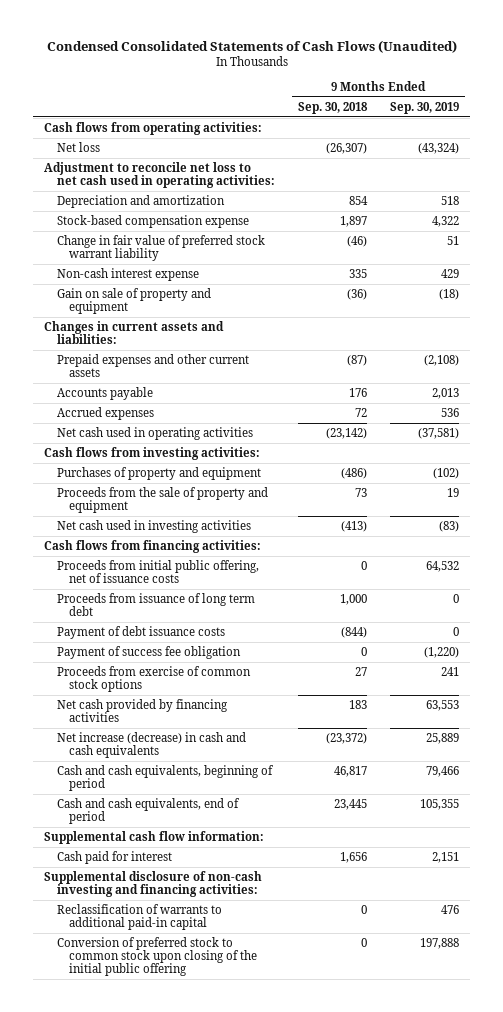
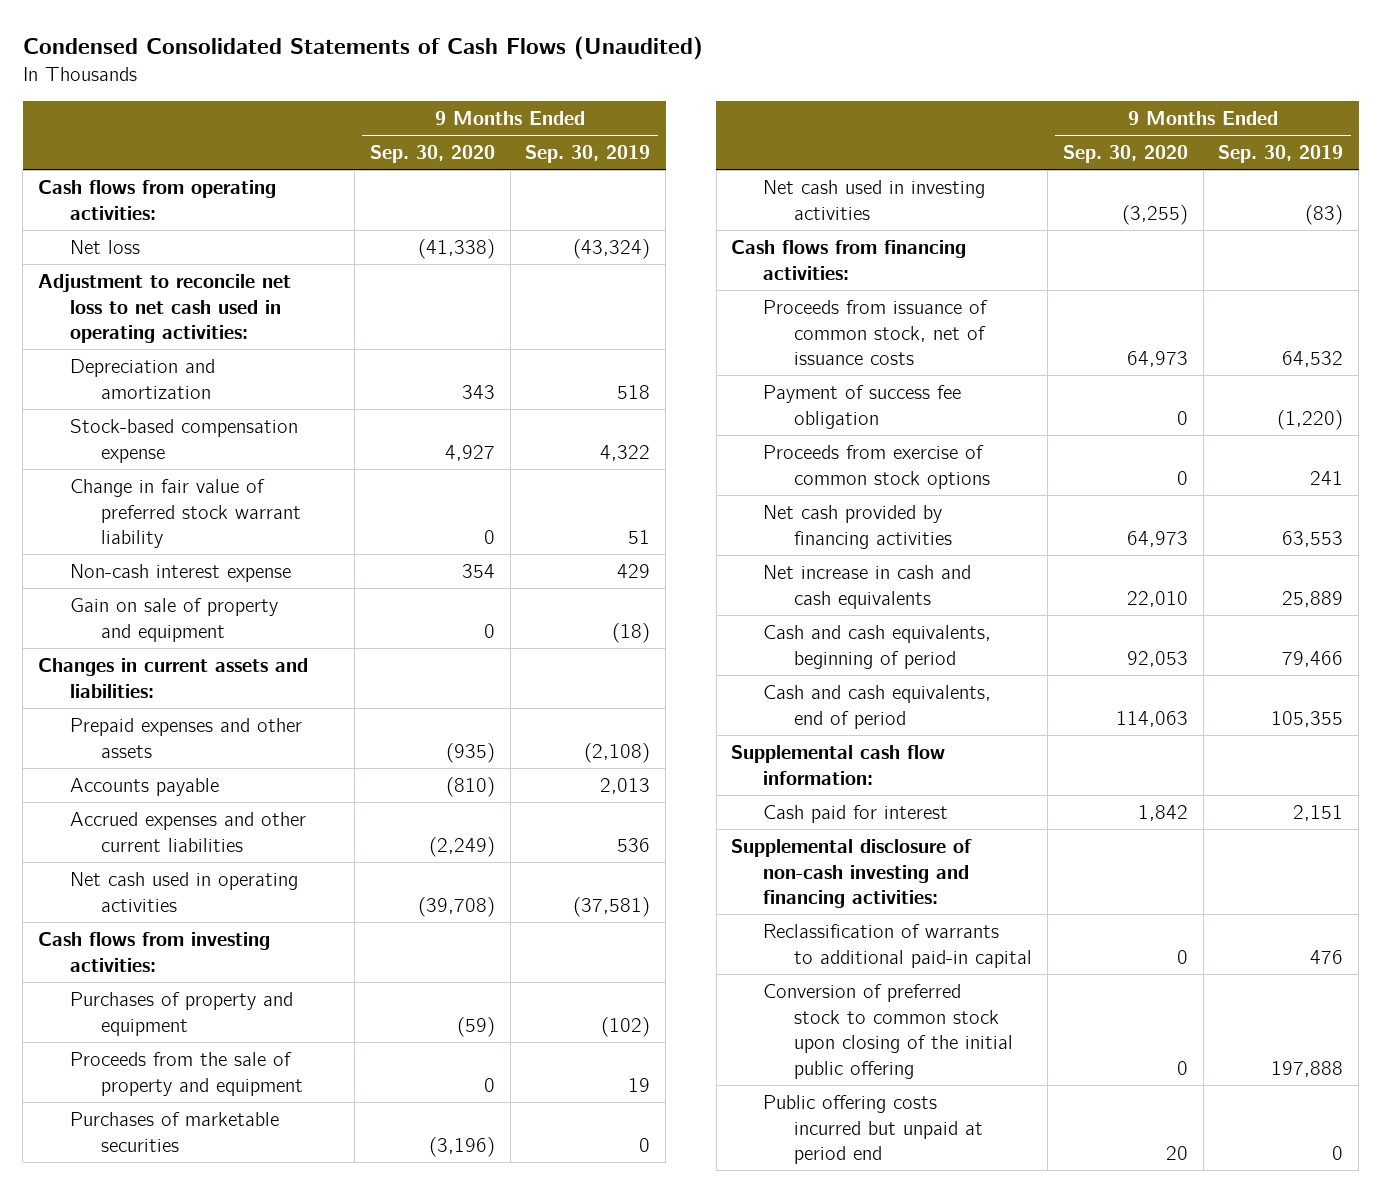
[297,101,368,114] Sep. 30, 2018 -> none
none -> [369,145,495,164] Sep. 30, 2020
[56,354,249,378] Prepaid expenses and other current assets -> [69,717,302,758] Prepaid expenses and other assets
[56,407,154,421] Accrued expenses -> [69,811,306,852] Accrued expenses and other current liabilities
none -> [69,1111,279,1152] Purchases of marketable securities
[56,560,259,584] Proceeds from initial public offering, net of issuance costs -> none
[56,626,225,640] Payment of debt issuance costs -> none
[56,593,255,617] Proceeds from issuance of long term debt -> [762,299,988,366] Proceeds from issuance of common stock, net of issuance costs
[452,594,459,604] 0 -> [1282,351,1344,368] 64,532
[56,732,246,759] Net increase (decrease) in cash and cash equivalents -> [762,564,971,609] Net increase in cash and cash equivalents
none -> [762,1094,983,1165] Public offering costs incurred but unpaid at period end

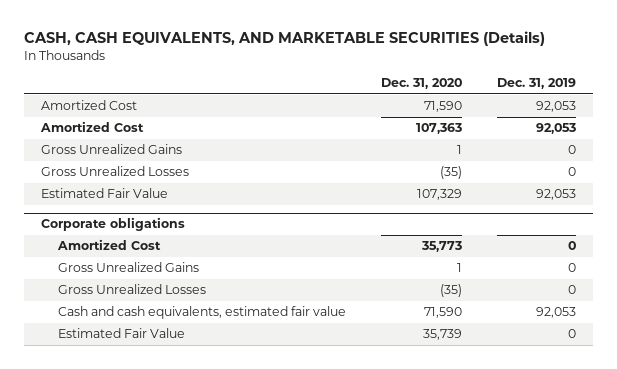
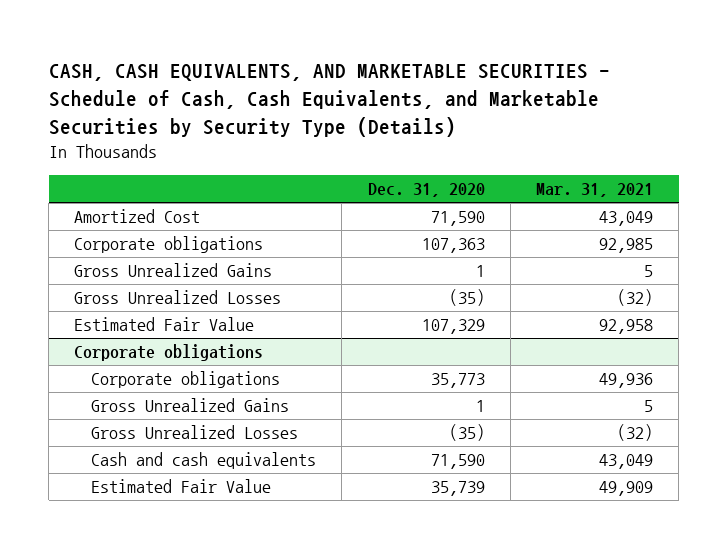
[23,30,545,46] CASH, CASH EQUIVALENTS, AND MARKETABLE SECURITIES (Details) -> [48,63,610,137] CASH, CASH EQUIVALENTS, AND MARKETABLE SECURITIES - Schedule of Cash, Cash Equivalents, and Marketable Securities by Security Type (Details)
[496,78,576,90] Dec. 31, 2019 -> none
none -> [536,183,654,198] Mar. 31, 2021
[40,121,145,133] Amortized Cost -> [74,236,264,254] Corporate obligations
[56,239,161,251] Amortized Cost -> [91,371,281,389] Corporate obligations
[57,306,346,320] Cash and cash equivalents, estimated fair value -> [91,452,317,470] Cash and cash equivalents

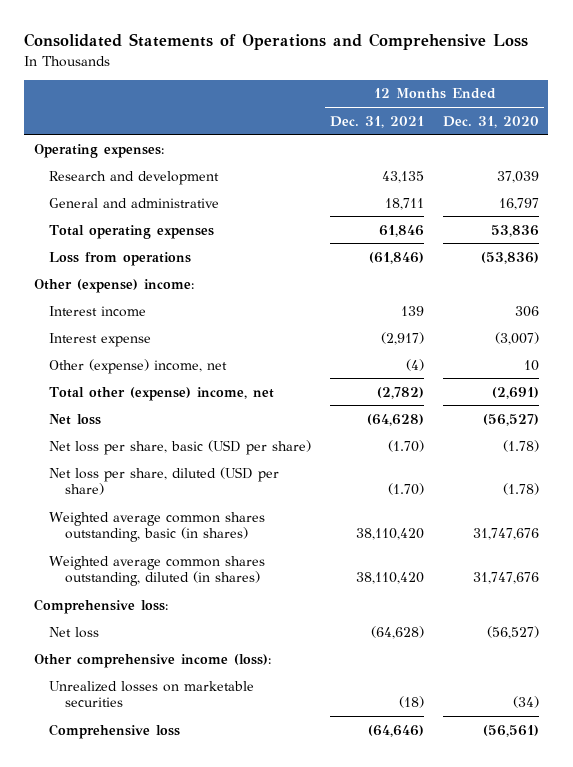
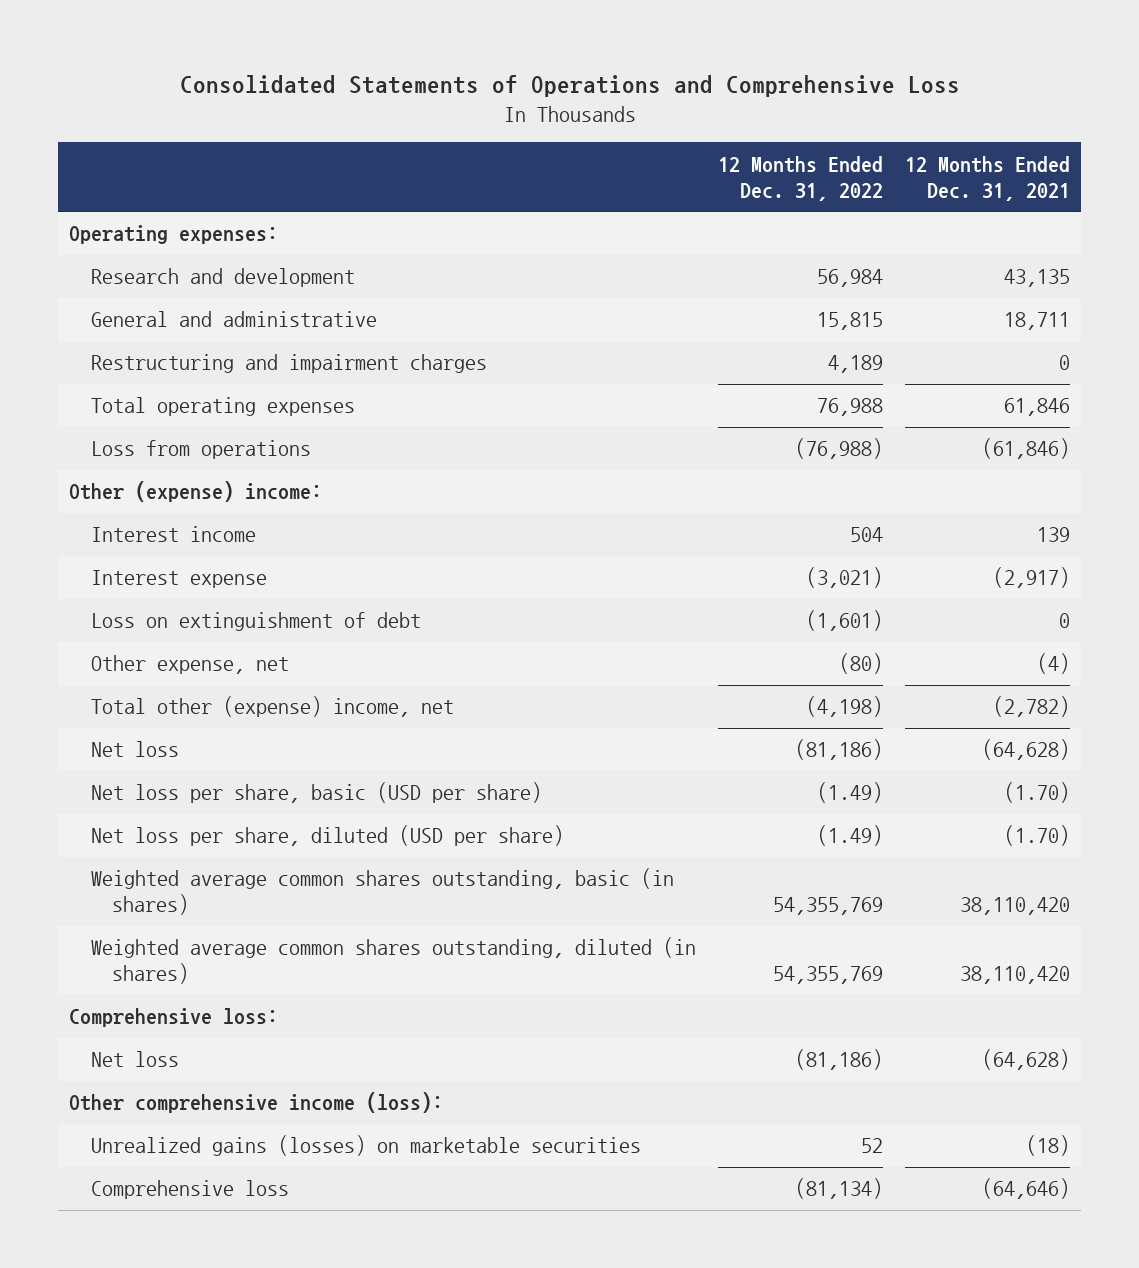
[442,115,539,128] Dec. 31, 2020 -> none
none -> [717,155,883,201] 12 Months Ended Dec. 31, 2022
none -> [90,354,487,374] Restructuring and impairment charges
none -> [90,612,421,632] Loss on extinguishment of debt
[49,358,228,374] Other (expense) income, net -> [90,655,289,675] Other expense, net
[49,680,255,708] Unrealized losses on marketable securities -> [90,1135,641,1157] Unrealized gains (losses) on marketable securities

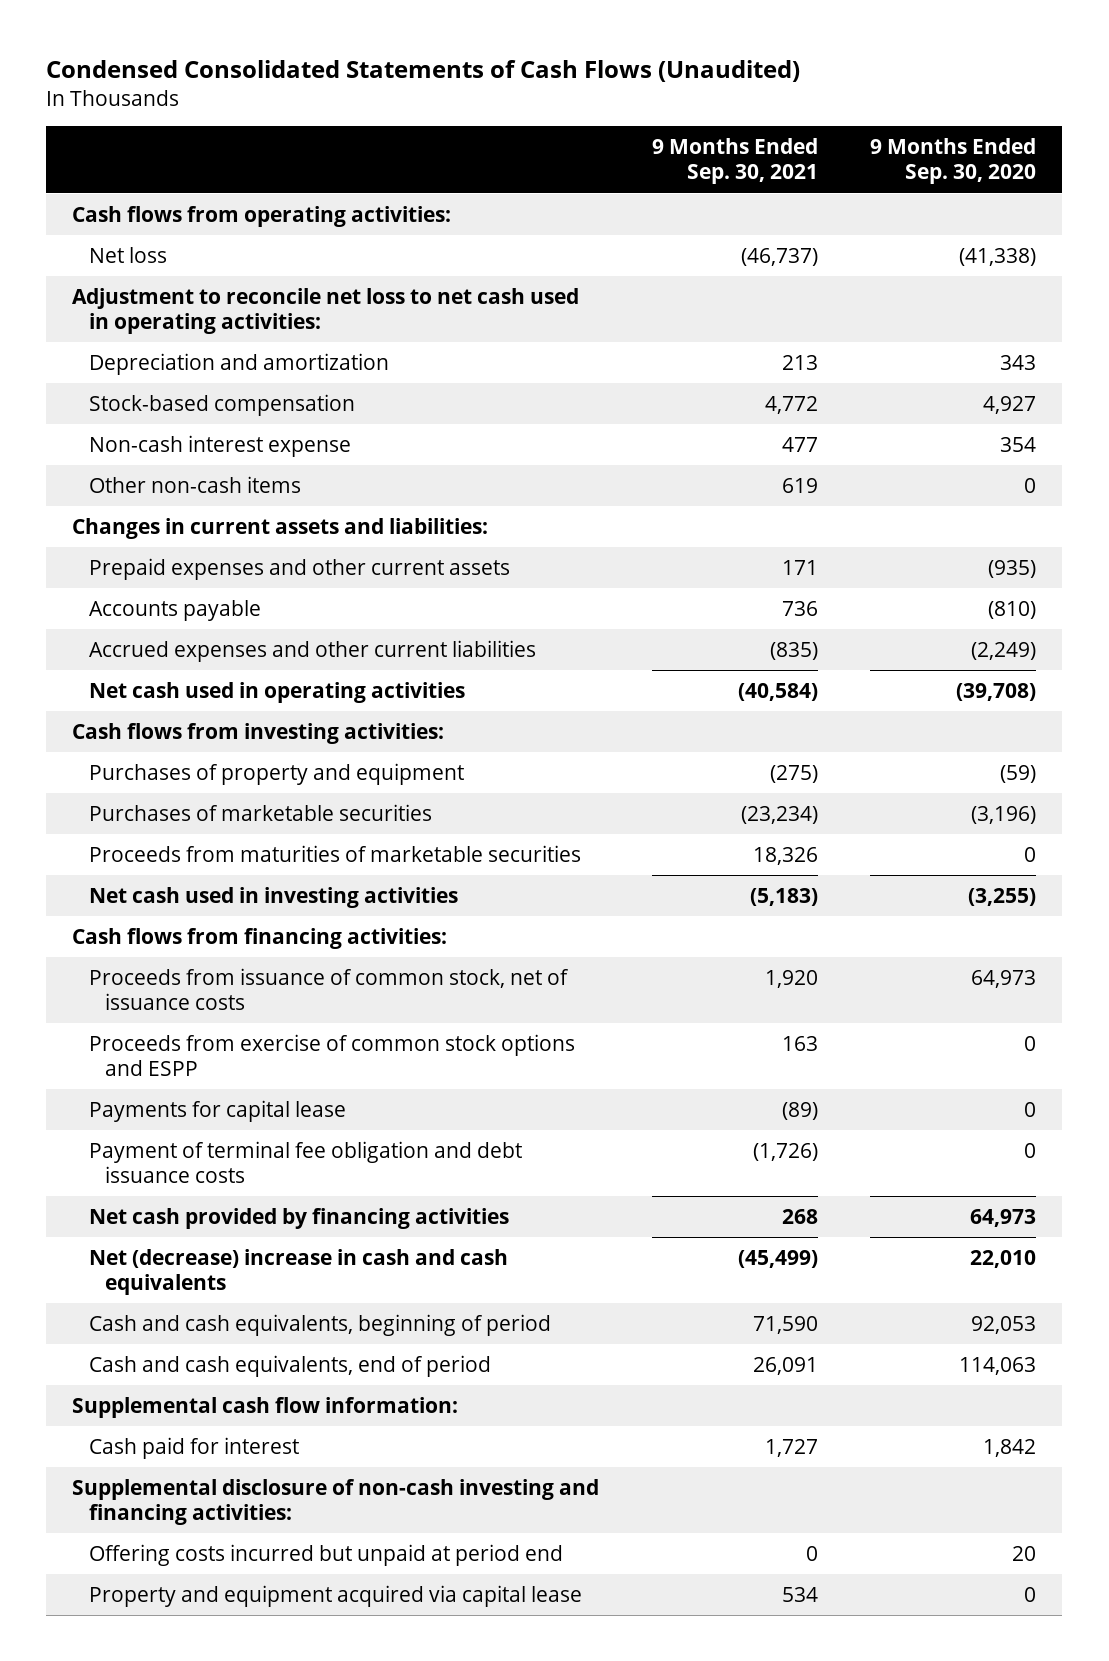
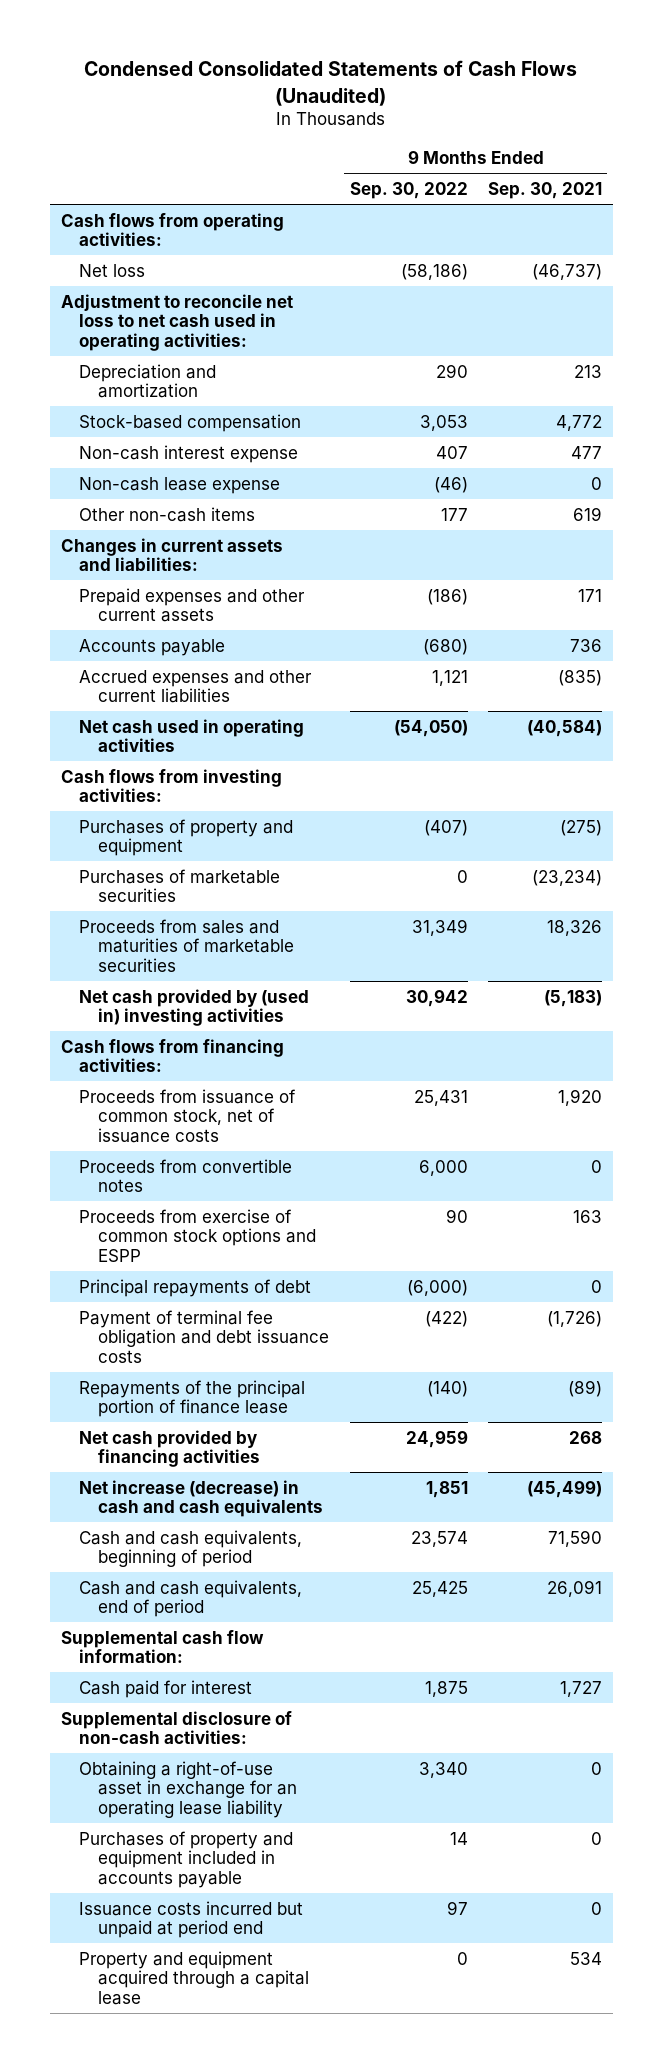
[870,137,1037,185] 9 Months Ended Sep. 30, 2020 -> none
none -> [349,181,468,199] Sep. 30, 2022
none -> [79,476,281,494] Non-cash lease expense
[88,844,581,862] Proceeds from maturities of marketable securities -> [79,918,294,972] Proceeds from sales and maturities of marketable securities
[88,886,458,908] Net cash used in investing activities -> [79,988,310,1027] Net cash provided by (used in) investing activities
none -> [79,1158,293,1193] Proceeds from convertible notes
[88,1099,346,1122] Payments for capital lease -> none
none -> [79,1278,312,1297] Principal repayments of debt
none -> [79,1379,306,1418] Repayments of the principal portion of finance lease
[88,1248,508,1296] Net (decrease) increase in cash and cash equivalents -> [79,1479,323,1518] Net increase (decrease) in cash and cash equivalents
[72,1478,600,1526] Supplemental disclosure of non-cash investing and financing activities: -> [60,1710,292,1745] Supplemental disclosure of non-cash activities:
none -> [79,1760,297,1818] Obtaining a right-of-use asset in exchange for an operating lease liability
none -> [79,1830,294,1888] Purchases of property and equipment included in accounts payable
[88,1543,563,1566] Offering costs incurred but unpaid at period end -> [79,1900,304,1939] Issuance costs incurred but unpaid at period end
[88,1584,582,1607] Property and equipment acquired via capital lease -> [79,1950,309,2005] Property and equipment acquired through a capital lease

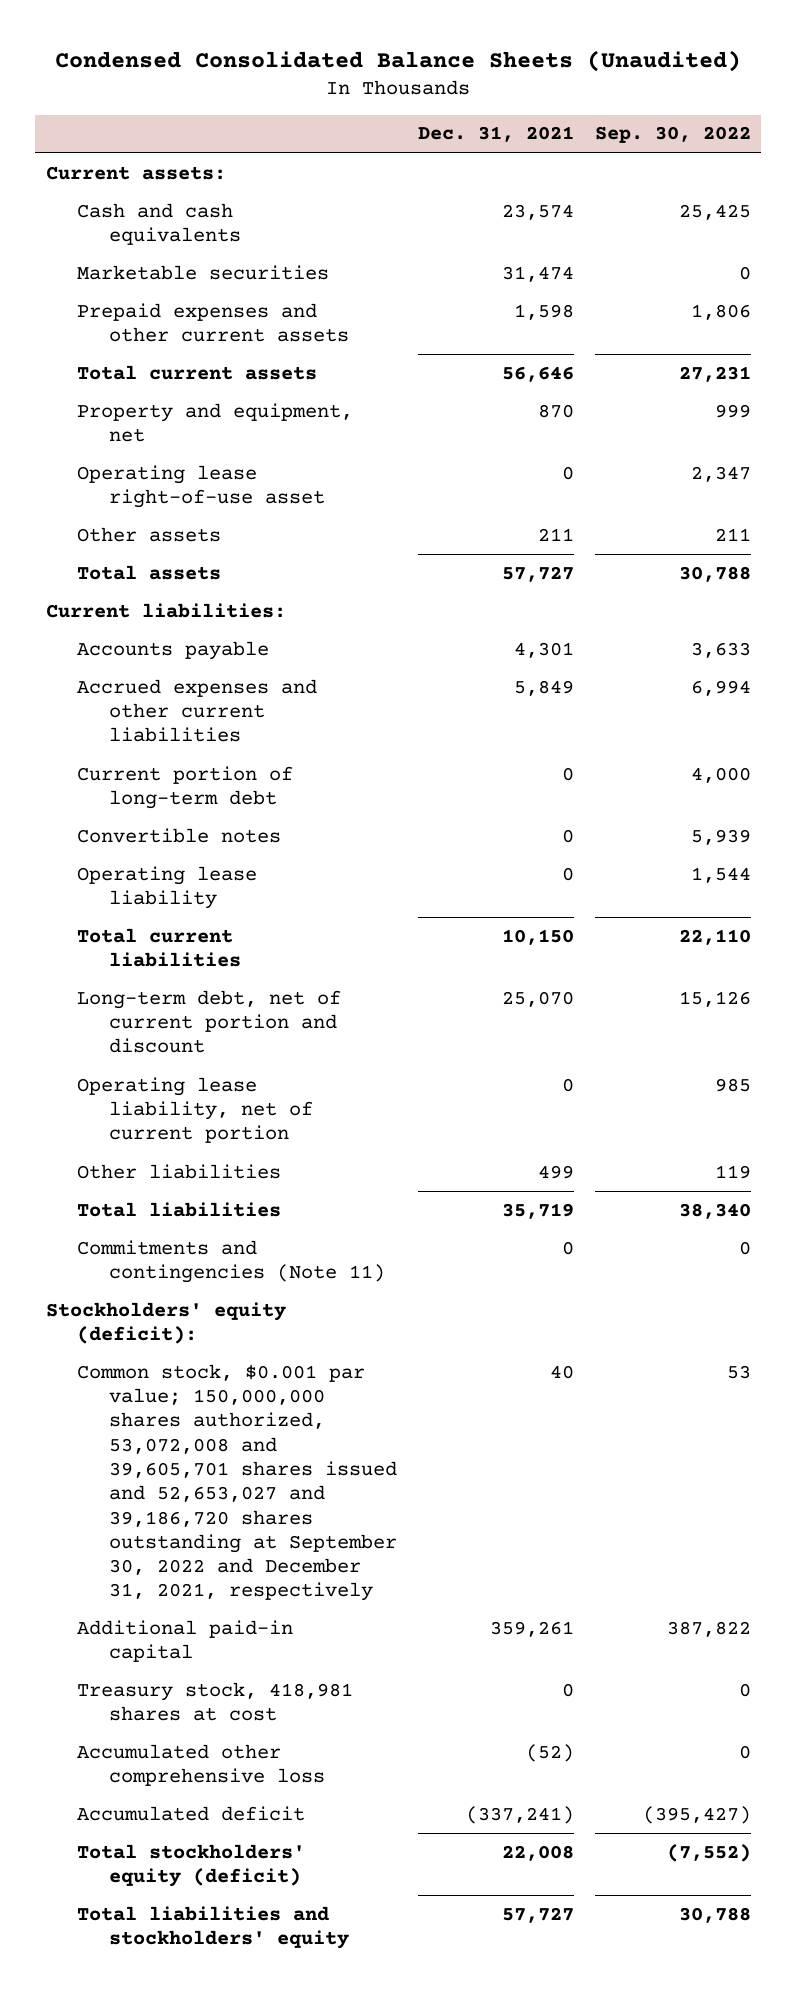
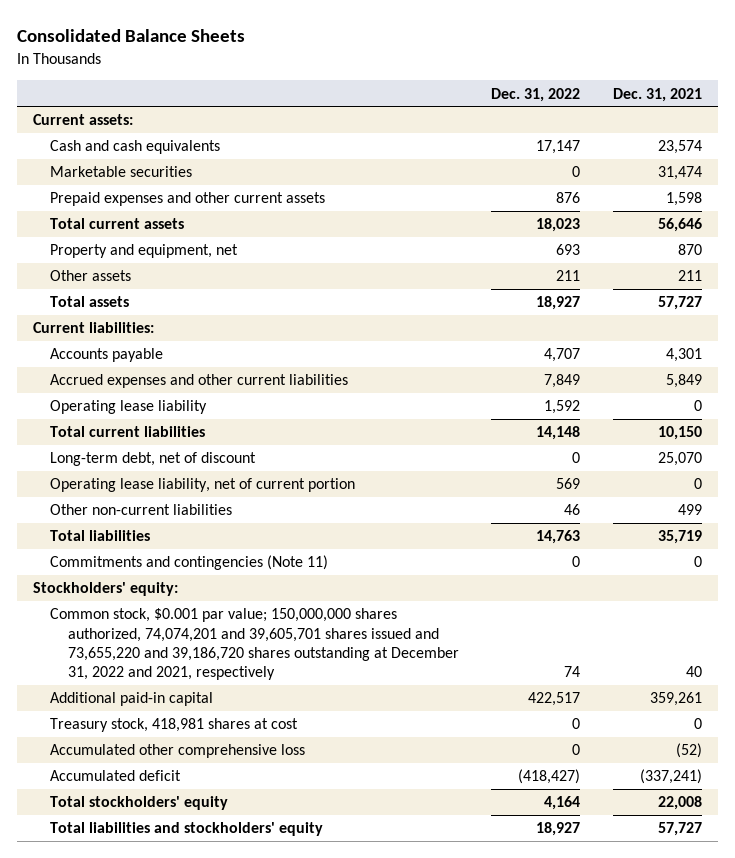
[55,49,742,72] Condensed Consolidated Balance Sheets (Unaudited) -> [16,29,245,43] Consolidated Balance Sheets
[594,126,751,144] Sep. 30, 2022 -> none
none -> [491,87,581,102] Dec. 31, 2022
[77,464,325,509] Operating lease right-of-use asset -> none
[77,765,294,810] Current portion of long-term debt -> none
[77,827,282,843] Convertible notes -> none
[77,989,342,1054] Long-term debt, net of current portion and discount -> [50,452,257,467] Long-term debt, net of discount
[77,1163,282,1179] Other liabilities -> [50,504,233,516] Other non-current liabilities
[45,1301,286,1345] Stockholders' equity (deficit): -> [33,582,179,597] Stockholders' equity:
[77,1363,397,1602] Common stock, $0.001 par value; 150,000,000 shares authorized, 53,072,008 and 39,605,701 shares issued and 52,653,027 and 39,186,720 shares outstanding at September 30, 2022 and December 31, 2021, respectively -> [50,608,459,681] Common stock, $0.001 par value; 150,000,000 shares authorized, 74,074,201 and 39,605,701 shares issued and 73,655,220 and 39,186,720 shares outstanding at December 31, 2022 and 2021, respectively
[77,1843,306,1888] Total stockholders' equity (deficit) -> [50,796,229,811] Total stockholders' equity

